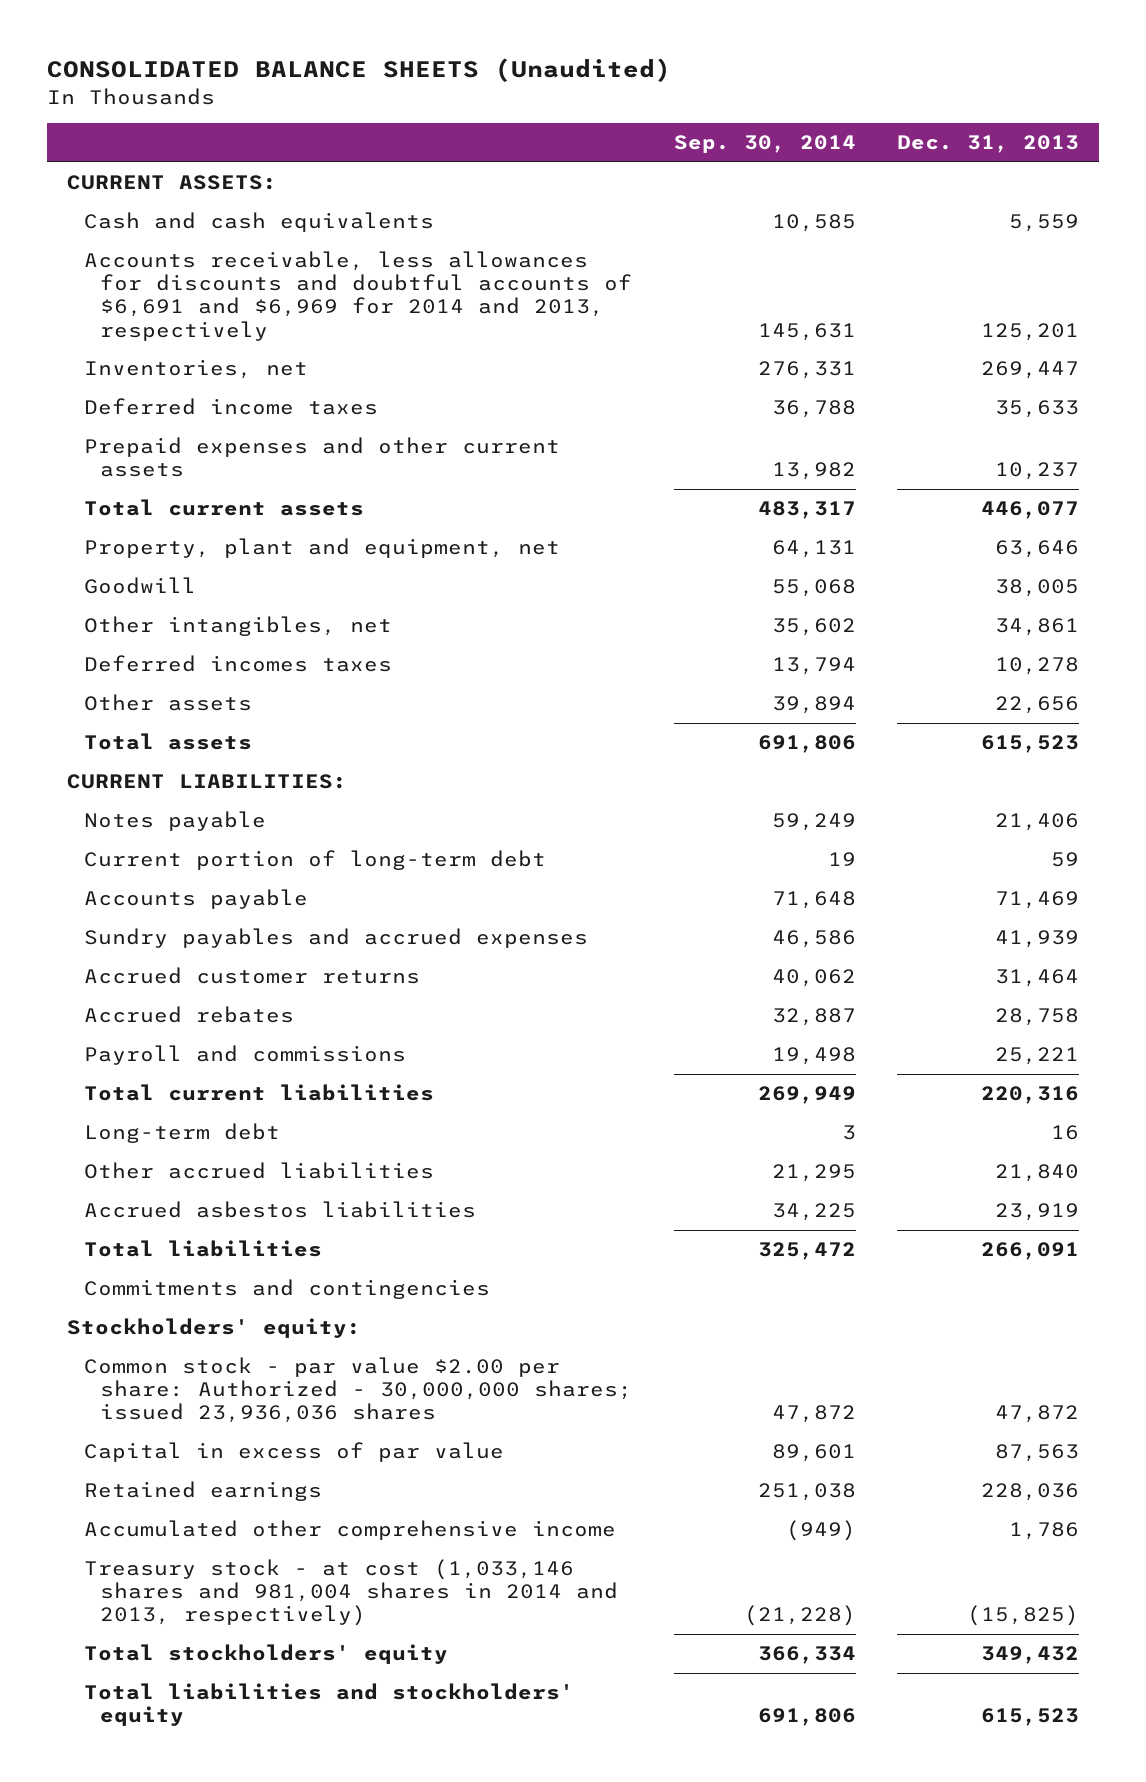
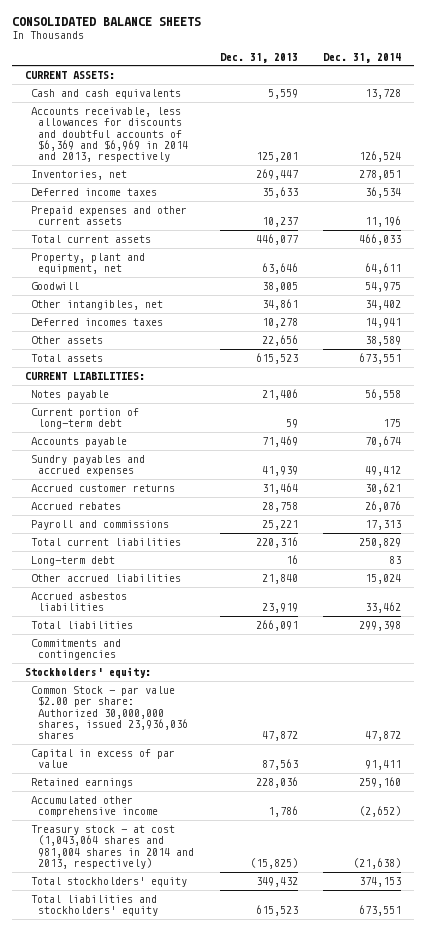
[46,58,671,83] CONSOLIDATED BALANCE SHEETS (Unaudited) -> [12,17,202,27] CONSOLIDATED BALANCE SHEETS
[673,135,856,154] Sep. 30, 2014 -> none
none -> [323,52,402,63] Dec. 31, 2014
[83,251,633,341] Accounts receivable, less allowances for discounts and doubtful accounts of $6,691 and $6,969 for 2014 and 2013, respectively -> [31,107,188,163] Accounts receivable, less allowances for discounts and doubtful accounts of $6,369 and $6,969 in 2014 and 2013, respectively
[83,1357,633,1424] Common stock - par value $2.00 per share: Authorized - 30,000,000 shares; issued 23,936,036 shares -> [31,686,188,740] Common Stock - par value $2.00 per share: Authorized 30,000,000 shares, issued 23,936,036 shares
[83,1559,619,1627] Treasury stock - at cost (1,033,146 shares and 981,004 shares in 2014 and 2013, respectively) -> [31,825,194,870] Treasury stock - at cost (1,043,064 shares and 981,004 shares in 2014 and 2013, respectively)

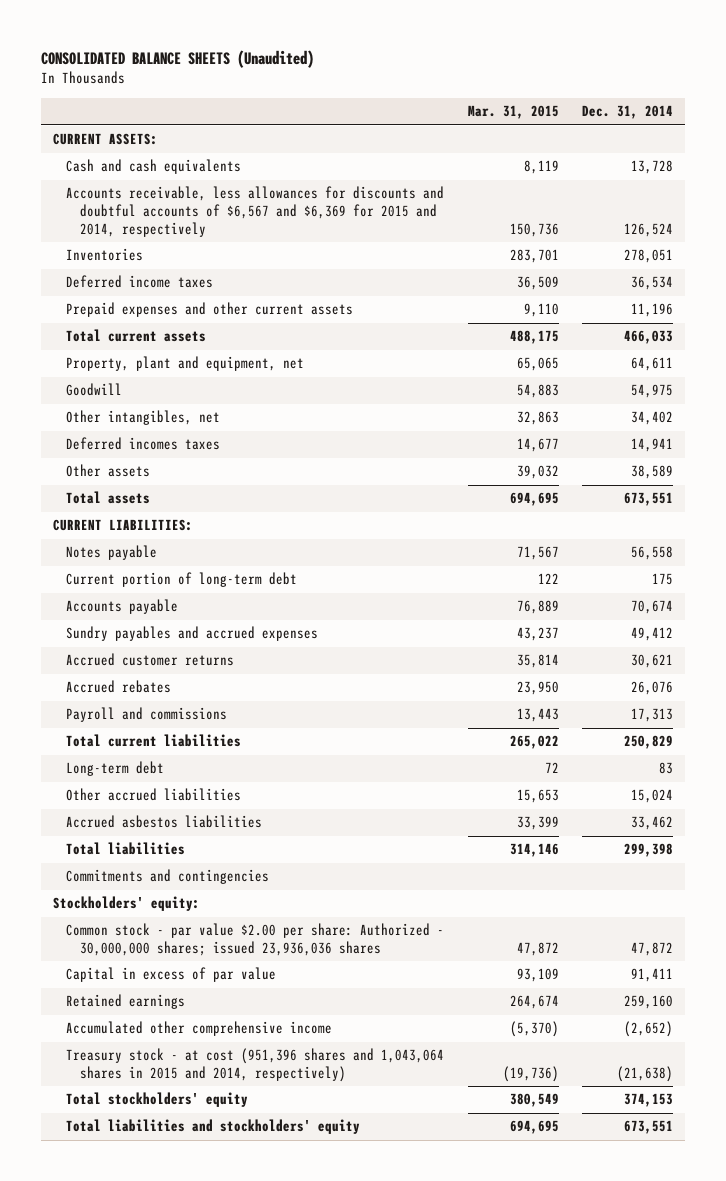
[12,17,202,27] CONSOLIDATED BALANCE SHEETS -> [41,49,315,68] CONSOLIDATED BALANCE SHEETS (Unaudited)
[219,52,298,63] Dec. 31, 2013 -> none
none -> [467,105,559,120] Mar. 31, 2015
[31,107,188,163] Accounts receivable, less allowances for discounts and doubtful accounts of $6,369 and $6,969 in 2014 and 2013, respectively -> [66,186,445,237] Accounts receivable, less allowances for discounts and doubtful accounts of $6,567 and $6,369 for 2015 and 2014, respectively
[31,170,128,181] Inventories, net -> [66,248,144,262] Inventories
[31,686,188,740] Common Stock - par value $2.00 per share: Authorized 30,000,000 shares, issued 23,936,036 shares -> [66,923,445,957] Common stock - par value $2.00 per share: Authorized - 30,000,000 shares; issued 23,936,036 shares
[31,825,194,870] Treasury stock - at cost (1,043,064 shares and 981,004 shares in 2014 and 2013, respectively) -> [66,1048,445,1083] Treasury stock - at cost (951,396 shares and 1,043,064 shares in 2015 and 2014, respectively)

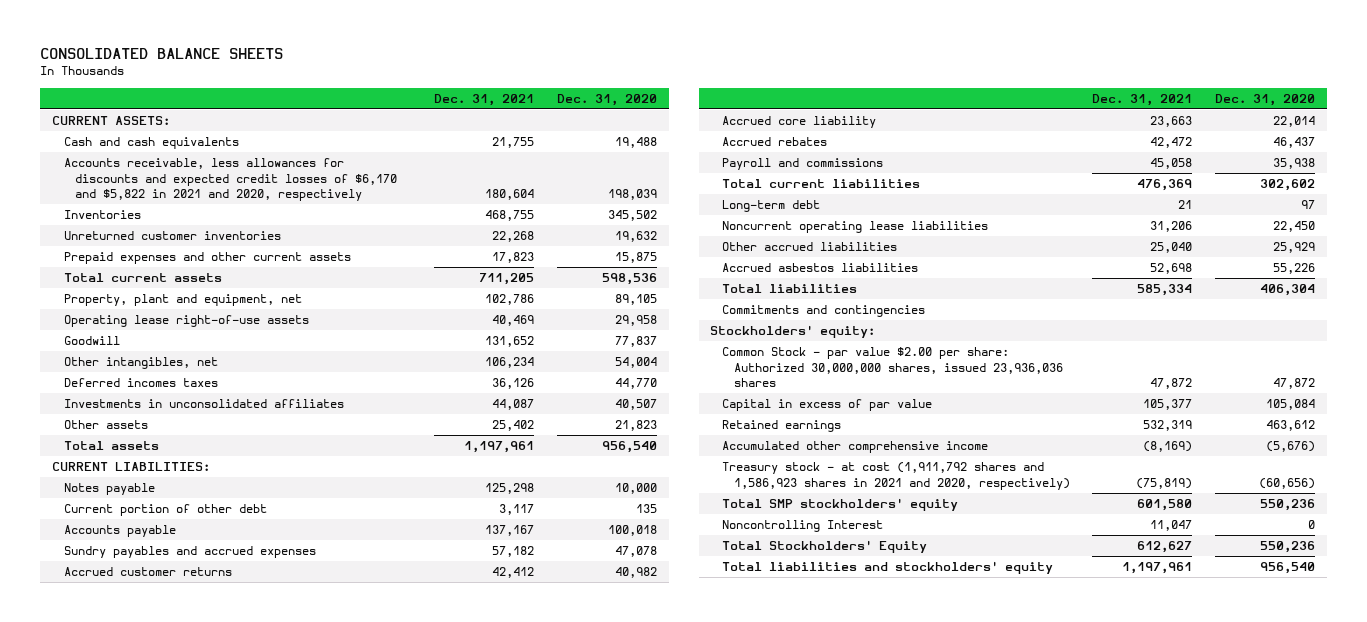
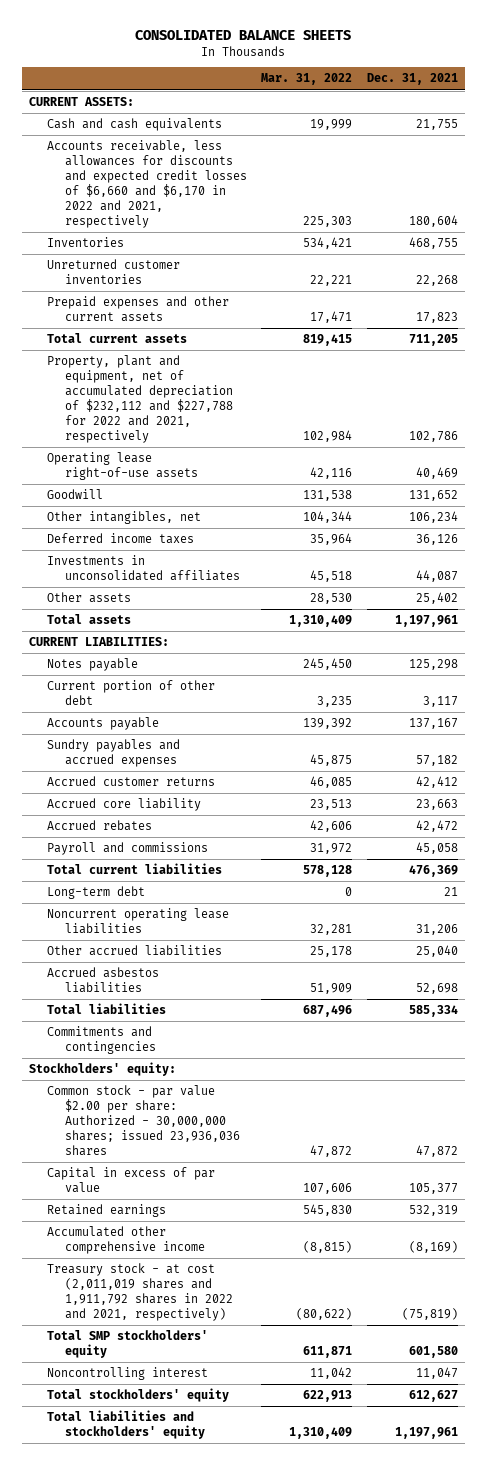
[557,93,658,106] Dec. 31, 2020 -> none
none -> [261,73,353,86] Mar. 31, 2022
[63,158,398,202] Accounts receivable, less allowances for discounts and expected credit losses of $6,170 and $5,822 in 2021 and 2020, respectively -> [46,140,247,228] Accounts receivable, less allowances for discounts and expected credit losses of $6,660 and $6,170 in 2022 and 2021, respectively
[63,294,302,307] Property, plant and equipment, net -> [46,355,233,443] Property, plant and equipment, net of accumulated depreciation of $232,112 and $227,788 for 2022 and 2021, respectively
[63,378,218,388] Deferred incomes taxes -> [46,533,194,545] Deferred income taxes
[721,347,1063,388] Common Stock - par value $2.00 per share: Authorized 30,000,000 shares, issued 23,936,036 shares -> [46,1085,240,1156] Common stock - par value $2.00 per share: Authorized - 30,000,000 shares; issued 23,936,036 shares
[721,462,1070,490] Treasury stock - at cost (1,911,792 shares and 1,586,923 shares in 2021 and 2020, respectively) -> [46,1263,233,1321] Treasury stock - at cost (2,011,019 shares and 1,911,792 shares in 2022 and 2021, respectively)
[721,520,883,533] Noncontrolling Interest -> [46,1367,208,1381] Noncontrolling interest
[721,540,927,554] Total Stockholders' Equity -> [46,1388,229,1403] Total stockholders' equity

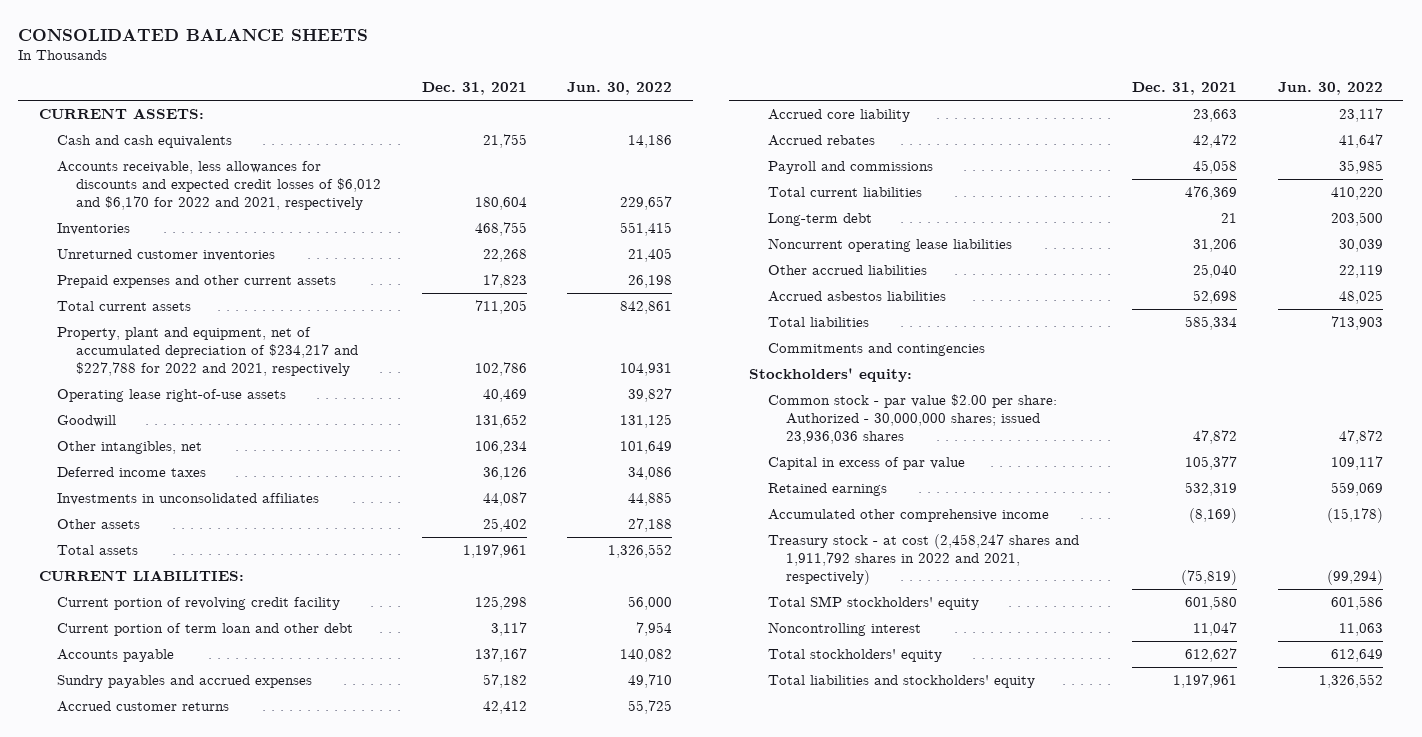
[261,73,353,86] Mar. 31, 2022 -> none
none -> [567,82,673,96] Jun. 30, 2022
[46,140,247,228] Accounts receivable, less allowances for discounts and expected credit losses of $6,660 and $6,170 in 2022 and 2021, respectively -> [57,160,381,211] Accounts receivable, less allowances for discounts and expected credit losses of $6,012 and $6,170 for 2022 and 2021, respectively
[46,355,233,443] Property, plant and equipment, net of accumulated depreciation of $232,112 and $227,788 for 2022 and 2021, respectively -> [57,326,358,377] Property, plant and equipment, net of accumulated depreciation of $234,217 and $227,788 for 2022 and 2021, respectively
[46,658,138,672] Notes payable -> [57,596,341,610] Current portion of revolving credit facility
[46,680,215,706] Current portion of other debt -> [57,622,354,636] Current portion of term loan and other debt
[46,1263,233,1321] Treasury stock - at cost (2,011,019 shares and 1,911,792 shares in 2022 and 2021, respectively) -> [767,533,1079,586] Treasury stock - at cost (2,458,247 shares and 1,911,792 shares in 2022 and 2021, respectively)

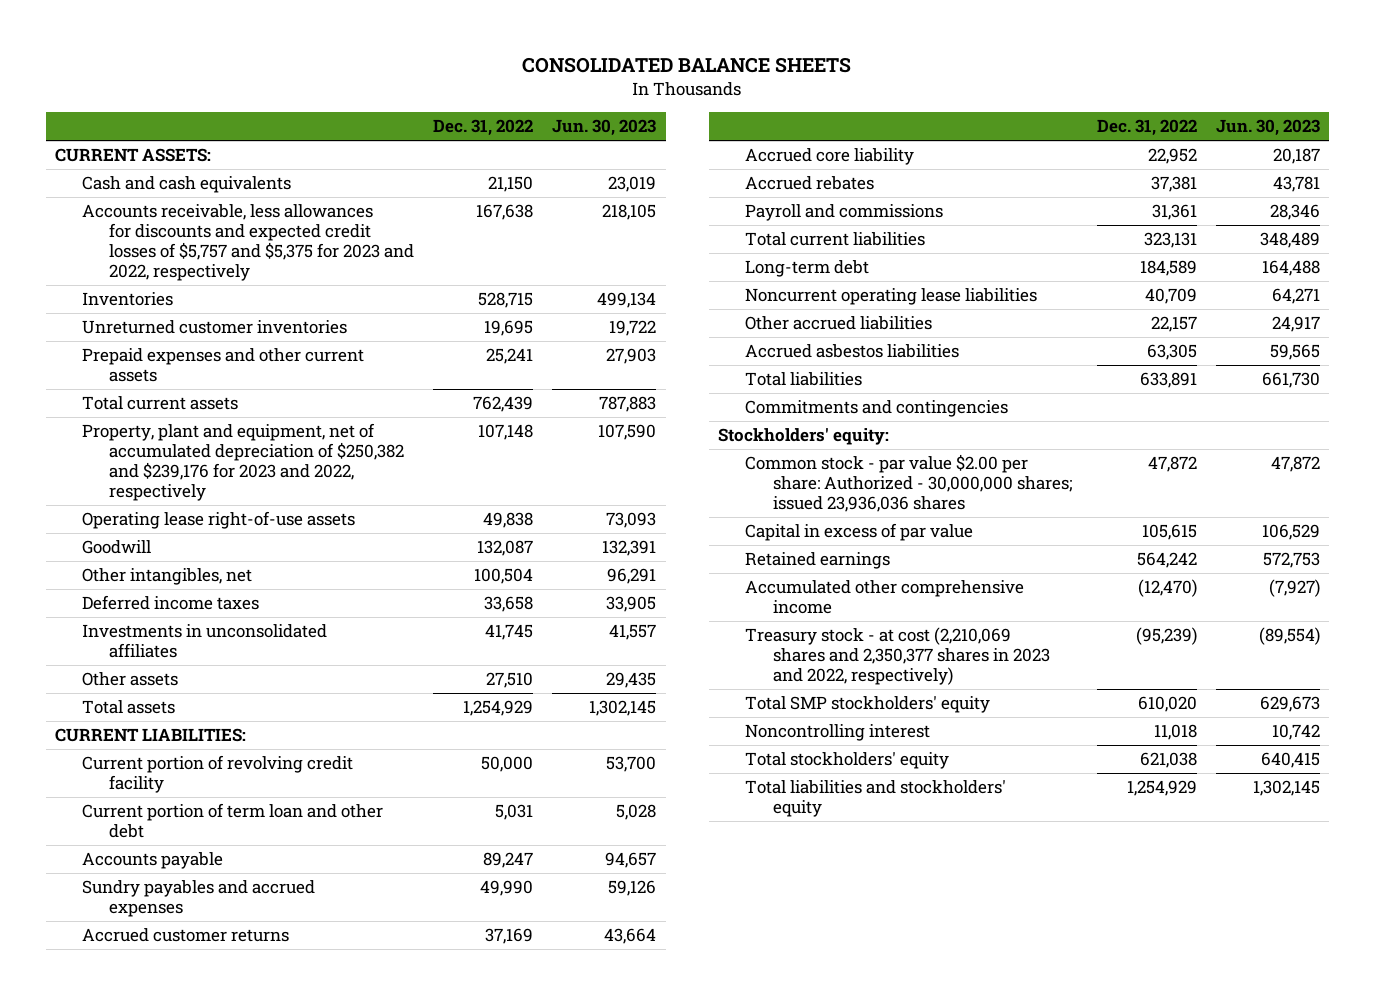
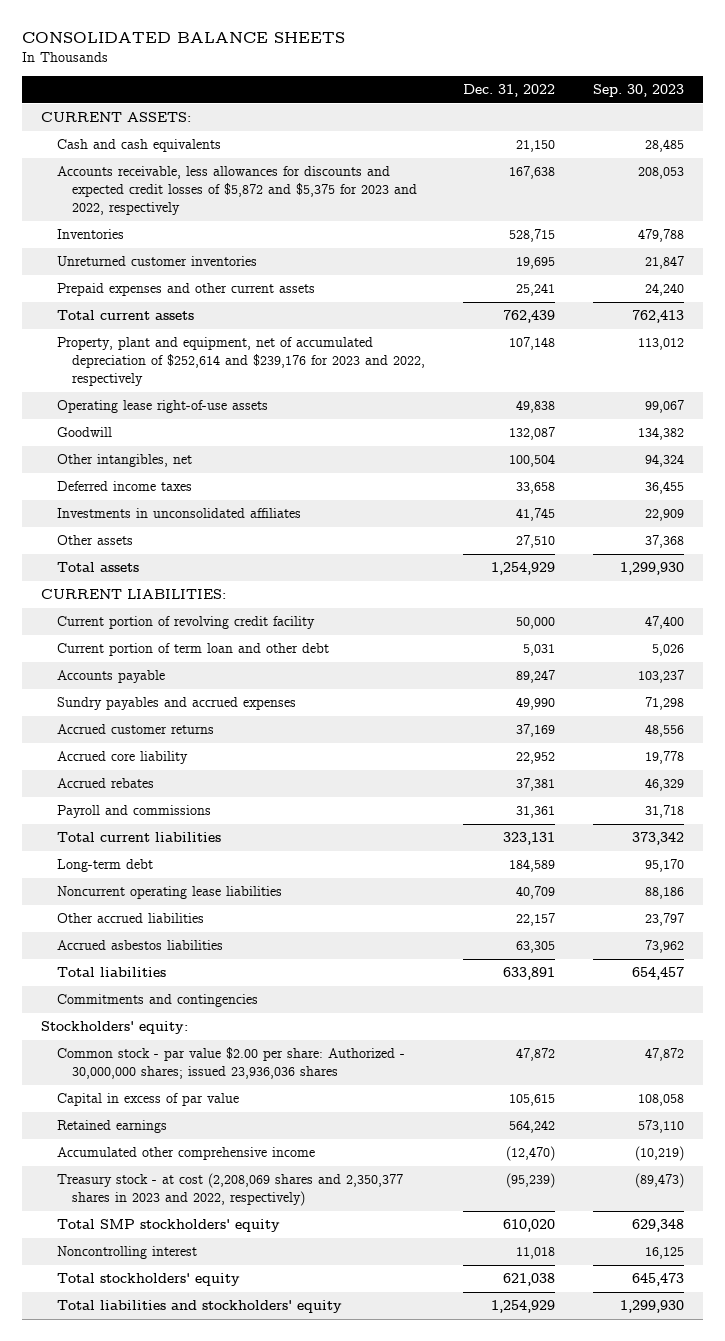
[552,119,657,137] Jun. 30, 2023 -> none
none -> [593,84,685,98] Sep. 30, 2023
[82,203,415,281] Accounts receivable, less allowances for discounts and expected credit losses of $5,757 and $5,375 for 2023 and 2022, respectively -> [56,166,418,216] Accounts receivable, less allowances for discounts and expected credit losses of $5,872 and $5,375 for 2023 and 2022, respectively
[82,422,405,501] Property, plant and equipment, net of accumulated depreciation of $250,382 and $239,176 for 2023 and 2022, respectively -> [56,337,426,387] Property, plant and equipment, net of accumulated depreciation of $252,614 and $239,176 for 2023 and 2022, respectively
[745,626,1050,685] Treasury stock - at cost (2,210,069 shares and 2,350,377 shares in 2023 and 2022, respectively) -> [56,1173,403,1207] Treasury stock - at cost (2,208,069 shares and 2,350,377 shares in 2023 and 2022, respectively)

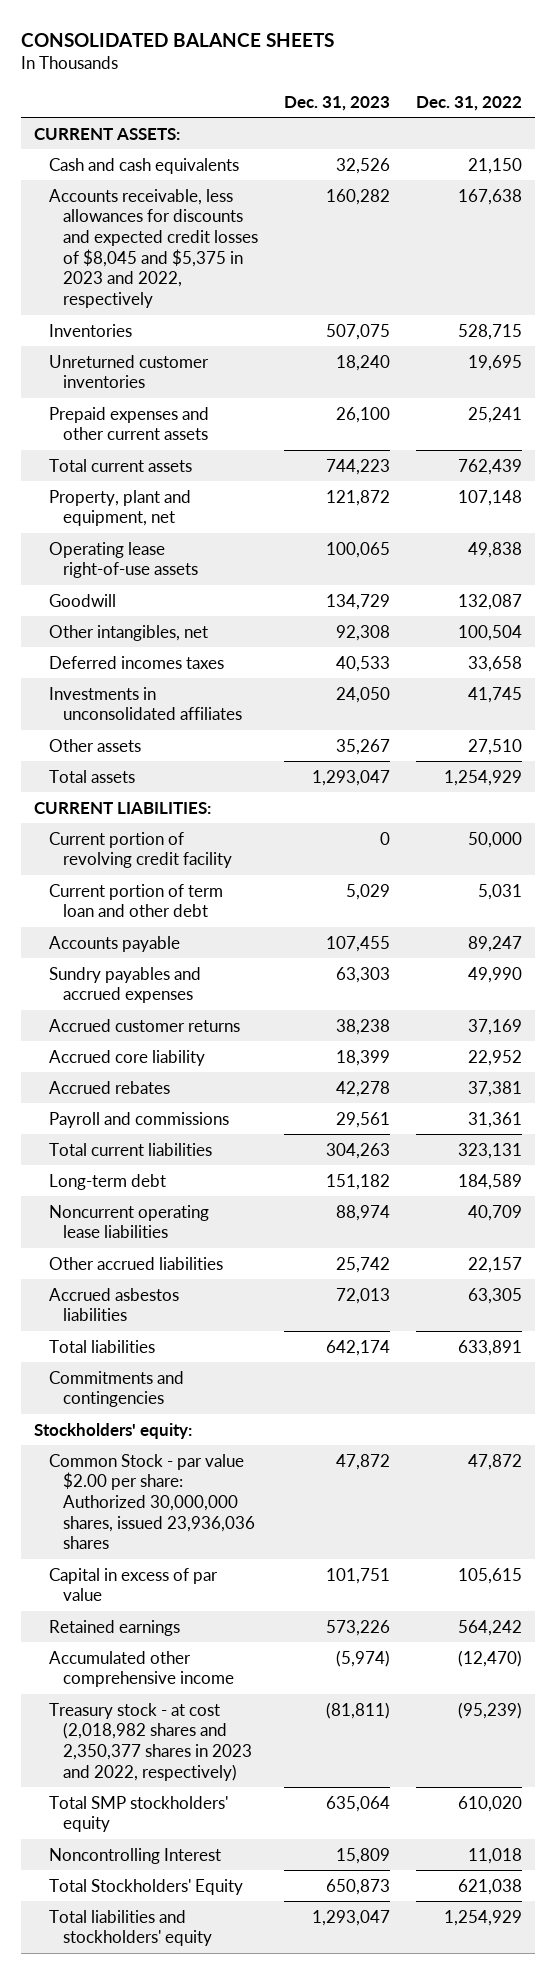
[593,84,685,98] Sep. 30, 2023 -> none
none -> [284,95,391,111] Dec. 31, 2023
[56,166,418,216] Accounts receivable, less allowances for discounts and expected credit losses of $5,872 and $5,375 for 2023 and 2022, respectively -> [48,188,259,308] Accounts receivable, less allowances for discounts and expected credit losses of $8,045 and $5,375 in 2023 and 2022, respectively
[56,337,426,387] Property, plant and equipment, net of accumulated depreciation of $252,614 and $239,176 for 2023 and 2022, respectively -> [48,489,191,527] Property, plant and equipment, net
[56,481,192,492] Deferred income taxes -> [48,655,224,669] Deferred incomes taxes
[56,1047,405,1080] Common stock - par value $2.00 per share: Authorized - 30,000,000 shares; issued 23,936,036 shares -> [48,1453,256,1550] Common Stock - par value $2.00 per share: Authorized 30,000,000 shares, issued 23,936,036 shares
[56,1173,403,1207] Treasury stock - at cost (2,208,069 shares and 2,350,377 shares in 2023 and 2022, respectively) -> [48,1702,253,1781] Treasury stock - at cost (2,018,982 shares and 2,350,377 shares in 2023 and 2022, respectively)
[56,1246,197,1260] Noncontrolling interest -> [48,1847,221,1864] Noncontrolling Interest
[56,1273,240,1287] Total stockholders' equity -> [48,1878,243,1895] Total Stockholders' Equity

